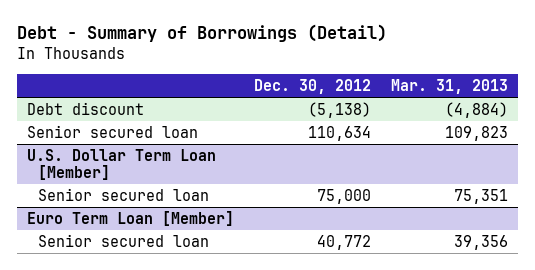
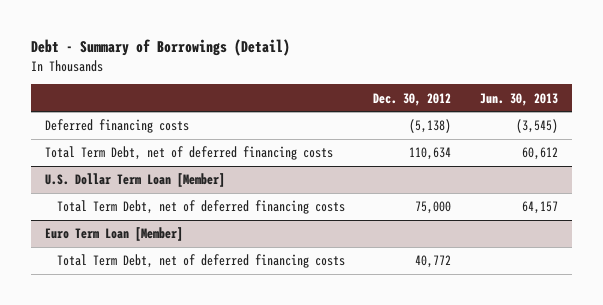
[391,78,509,94] Mar. 31, 2013 -> none
none -> [479,92,558,106] Jun. 30, 2013
[26,101,144,115] Debt discount -> [45,119,190,134] Deferred financing costs
[26,124,198,138] Senior secured loan -> [45,146,334,161] Total Term Debt, net of deferred financing costs
[38,187,210,201] Senior secured loan -> [56,200,345,215] Total Term Debt, net of deferred financing costs
[38,233,210,247] Senior secured loan -> [56,254,345,269] Total Term Debt, net of deferred financing costs

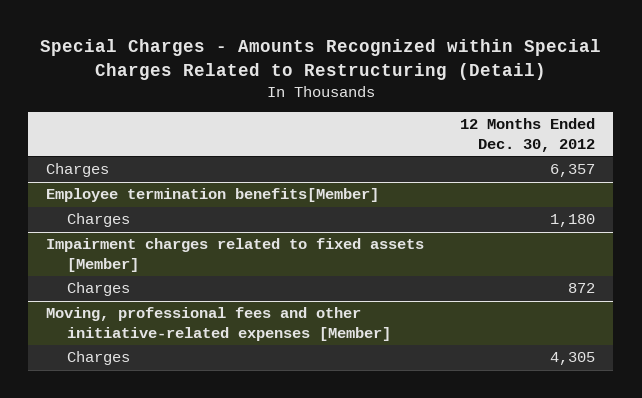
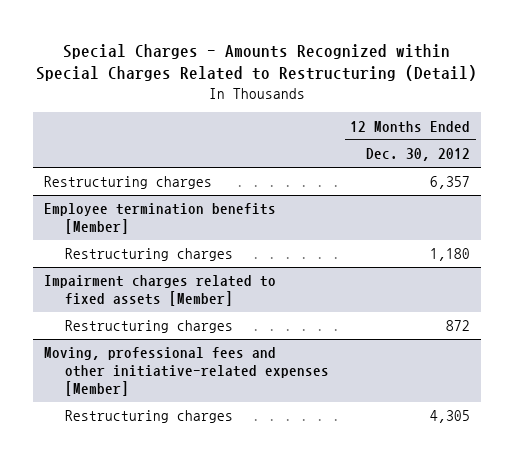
[46,163,110,178] Charges -> [44,176,213,190] Restructuring charges
[46,188,380,203] Employee termination benefits[Member] -> [44,203,277,235] Employee termination benefits [Member]
[66,213,130,228] Charges -> [65,248,234,262] Restructuring charges
[66,282,130,297] Charges -> [65,320,234,334] Restructuring charges
[66,351,130,366] Charges -> [65,410,234,424] Restructuring charges

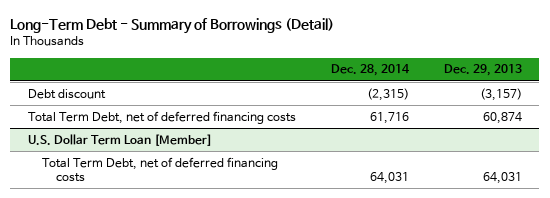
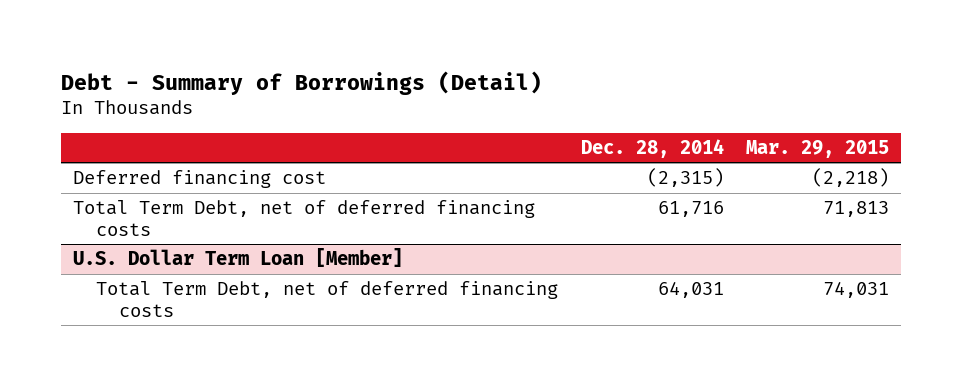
[10,18,335,35] Long-Term Debt - Summary of Borrowings (Detail) -> [61,70,543,95] Debt - Summary of Borrowings (Detail)
[443,64,522,77] Dec. 29, 2013 -> none
none -> [746,139,890,158] Mar. 29, 2015
[27,88,106,99] Debt discount -> [72,170,326,189] Deferred financing cost

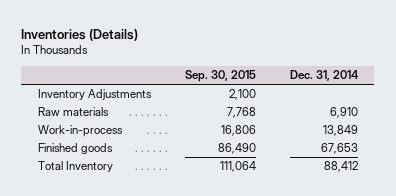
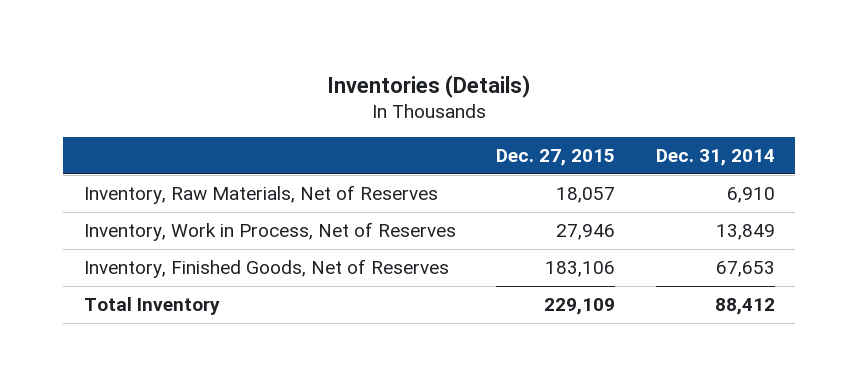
[184,70,256,83] Sep. 30, 2015 -> none
none -> [496,149,616,167] Dec. 27, 2015
[38,89,153,101] Inventory Adjustments -> none
[38,107,110,117] Raw materials -> [83,184,438,204] Inventory, Raw Materials, Net of Reserves
[38,125,124,138] Work-in-process -> [83,221,456,241] Inventory, Work in Process, Net of Reserves
[38,143,114,155] Finished goods -> [83,258,449,278] Inventory, Finished Goods, Net of Reserves

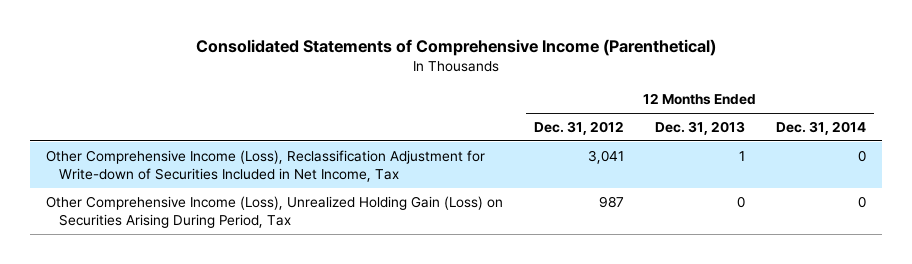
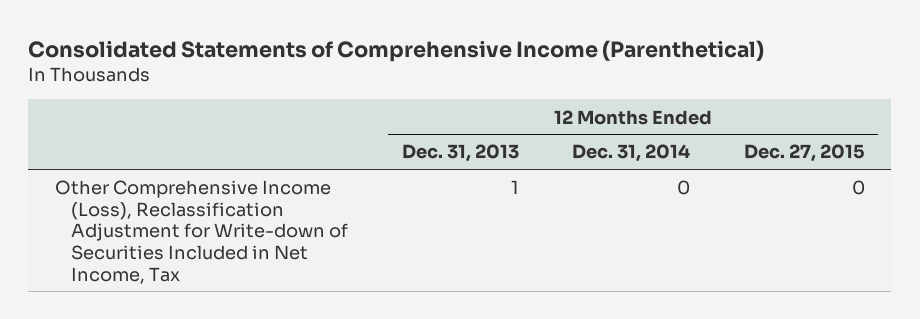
[533,120,624,135] Dec. 31, 2012 -> none
none -> [743,144,865,163] Dec. 27, 2015
[45,195,503,229] Other Comprehensive Income (Loss), Unrealized Holding Gain (Loss) on Securities Arising During Period, Tax -> none

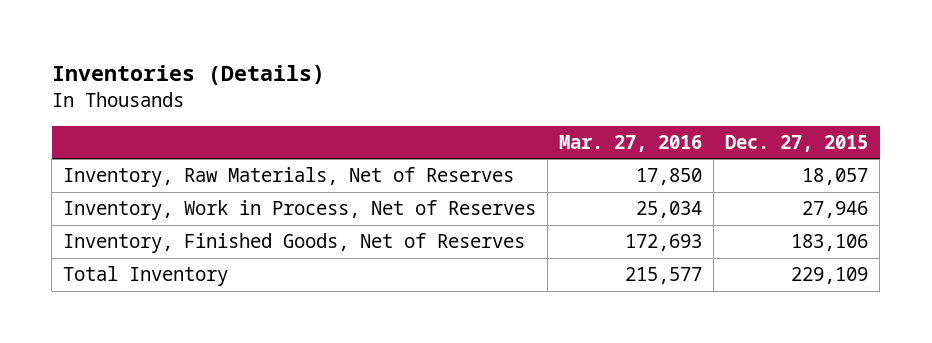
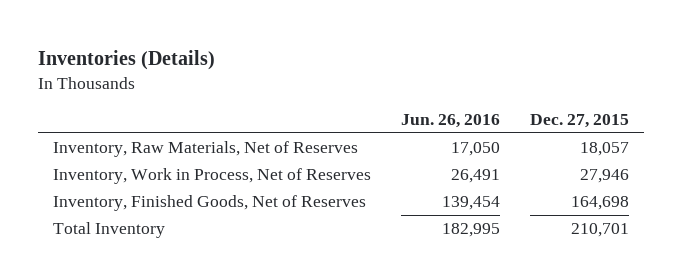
[559,134,703,152] Mar. 27, 2016 -> none
none -> [401,114,501,129] Jun. 26, 2016
[791,234,869,252] 183,106 -> [570,196,629,211] 164,698
[791,267,869,285] 229,109 -> [570,223,629,238] 210,701

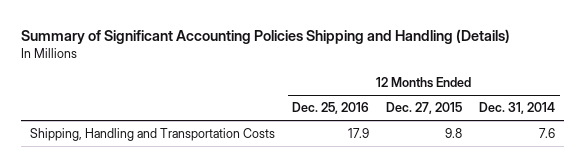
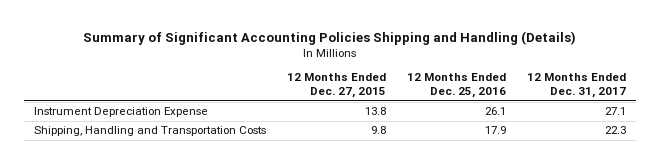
[479,102,556,115] Dec. 31, 2014 -> none
none -> [526,73,626,99] 12 Months Ended Dec. 31, 2017
none -> [34,107,209,118] Instrument Depreciation Expense

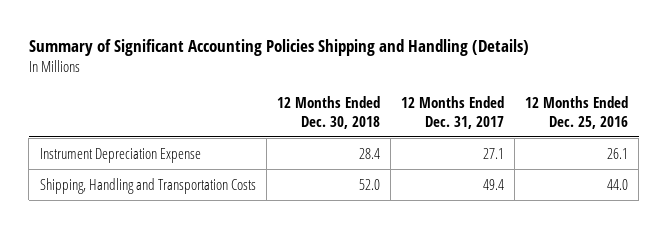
[287,73,387,99] 12 Months Ended Dec. 27, 2015 -> none
none -> [276,95,380,129] 12 Months Ended Dec. 30, 2018
[484,126,506,135] 17.9 -> [606,178,628,190] 44.0
[604,126,626,135] 22.3 -> [482,178,504,190] 49.4

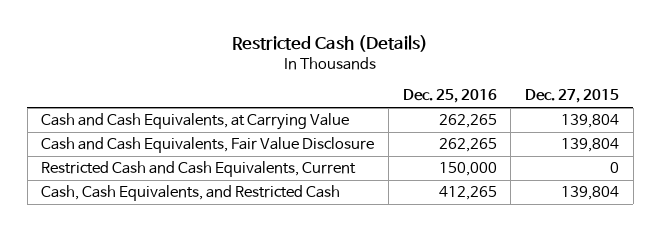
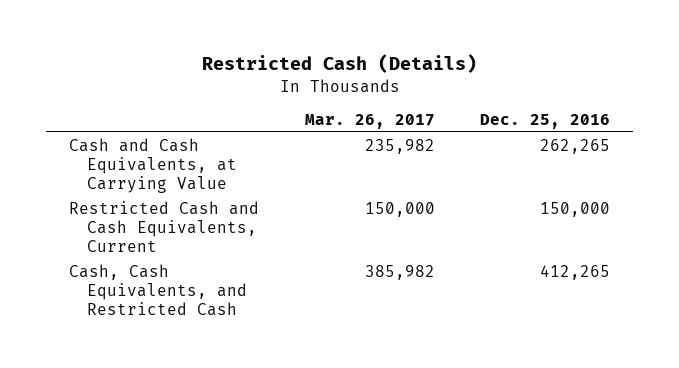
[525,89,620,104] Dec. 27, 2015 -> none
none -> [304,113,435,129] Mar. 26, 2017
[41,137,375,154] Cash and Cash Equivalents, Fair Value Disclosure -> none

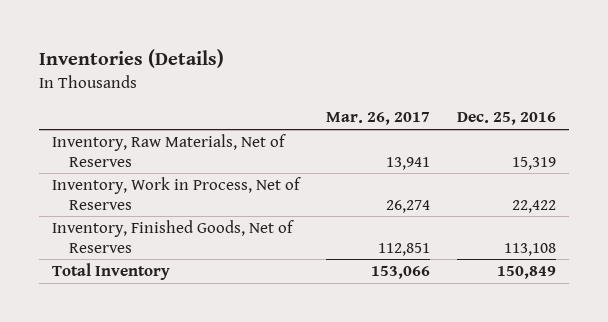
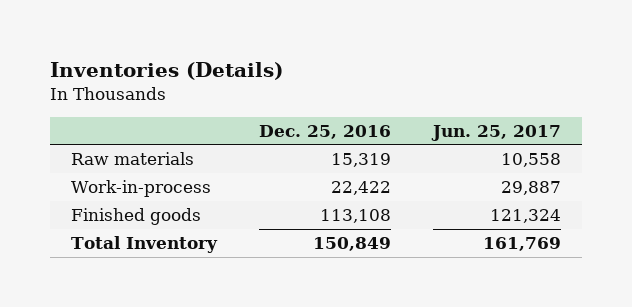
[326,112,431,126] Mar. 26, 2017 -> none
none -> [431,124,562,141] Jun. 25, 2017
[52,134,287,167] Inventory, Raw Materials, Net of Reserves -> [71,152,195,166] Raw materials
[52,177,302,210] Inventory, Work in Process, Net of Reserves -> [71,180,212,198] Work-in-process
[52,220,295,253] Inventory, Finished Goods, Net of Reserves -> [71,208,202,226] Finished goods

